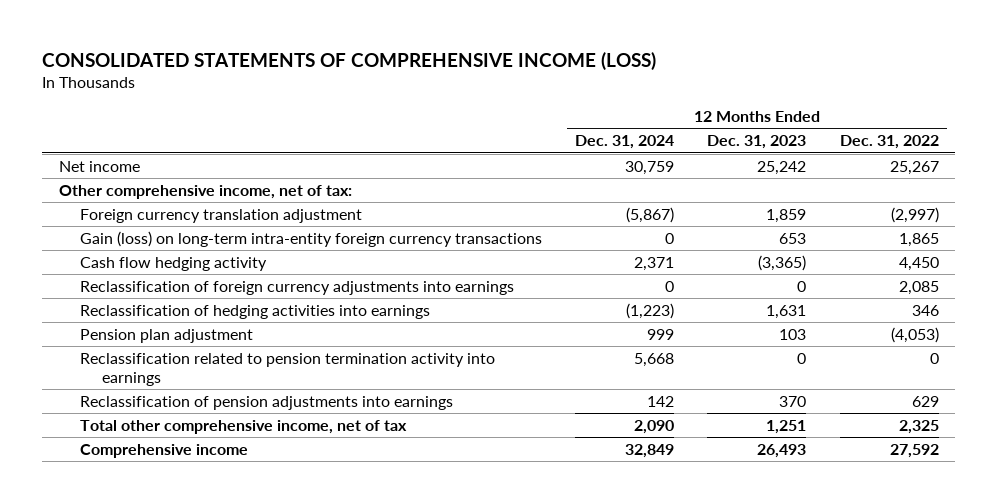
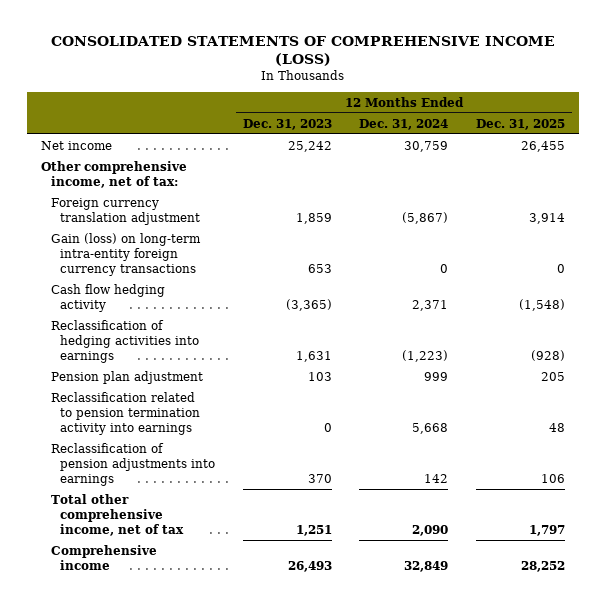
[839,135,939,150] Dec. 31, 2022 -> none
none -> [476,118,566,130] Dec. 31, 2025
[80,280,515,295] Reclassification of foreign currency adjustments into earnings -> none

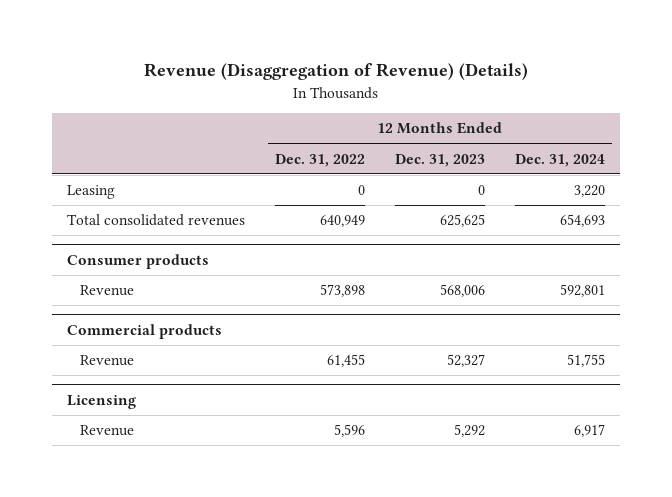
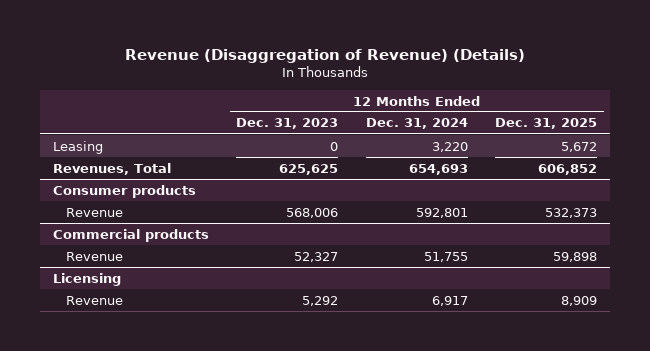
[275,153,366,167] Dec. 31, 2022 -> none
none -> [494,118,597,130] Dec. 31, 2025
[67,214,246,227] Total consolidated revenues -> [53,162,172,175] Revenues, Total

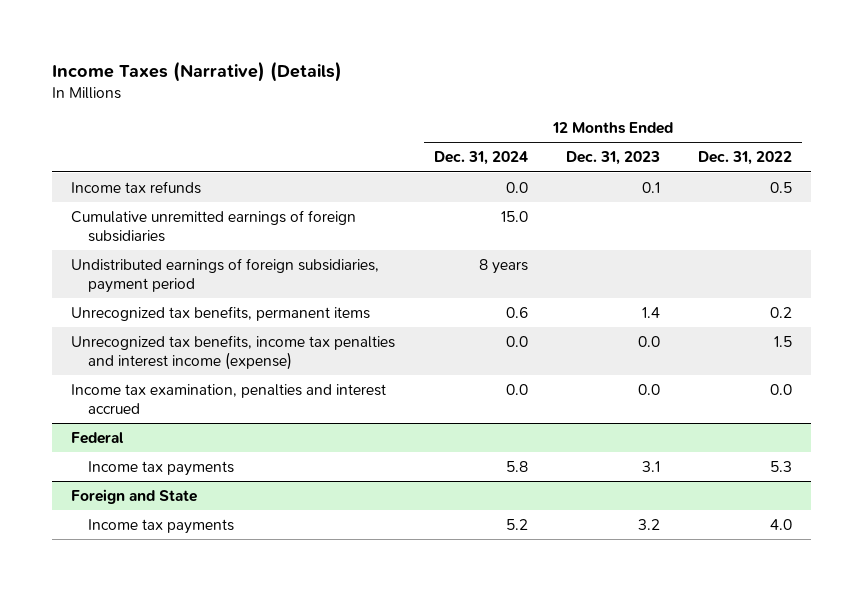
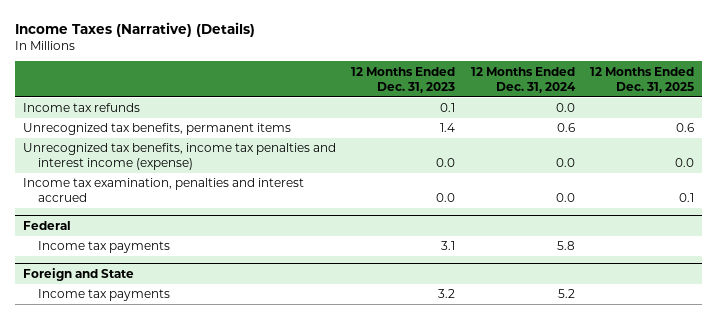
[698,151,793,166] Dec. 31, 2022 -> none
none -> [589,66,694,93] 12 Months Ended Dec. 31, 2025
[71,209,357,242] Cumulative unremitted earnings of foreign subsidiaries -> none
[71,257,380,293] Undistributed earnings of foreign subsidiaries, payment period -> none

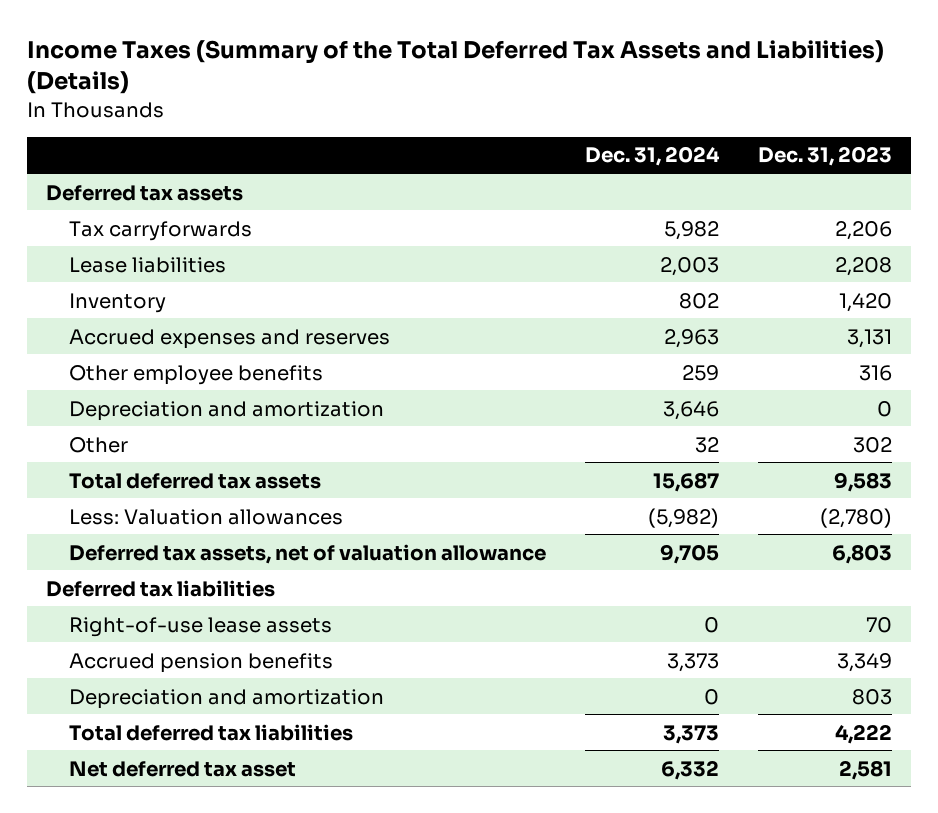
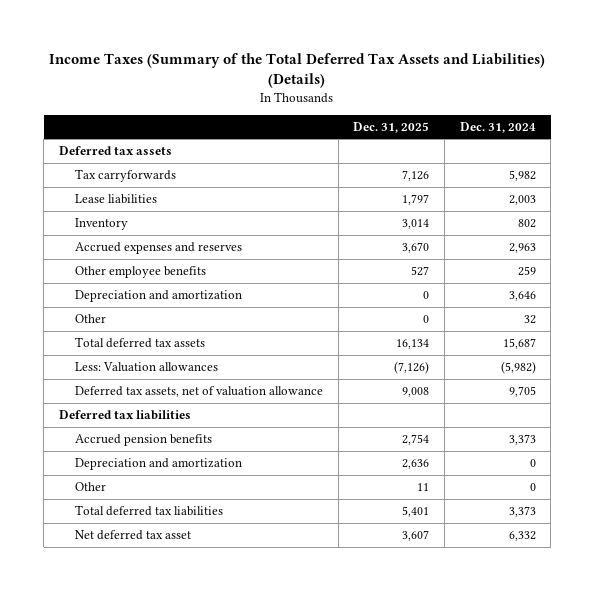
[757,146,892,167] Dec. 31, 2023 -> none
none -> [353,121,430,133] Dec. 31, 2025
[69,616,333,637] Right-of-use lease assets -> none
none -> [75,481,107,491] Other

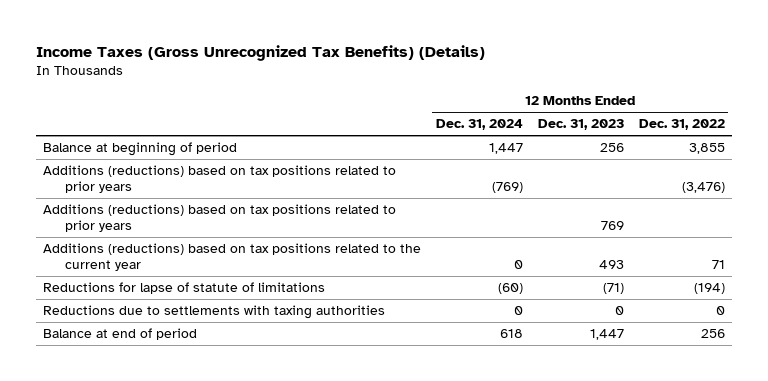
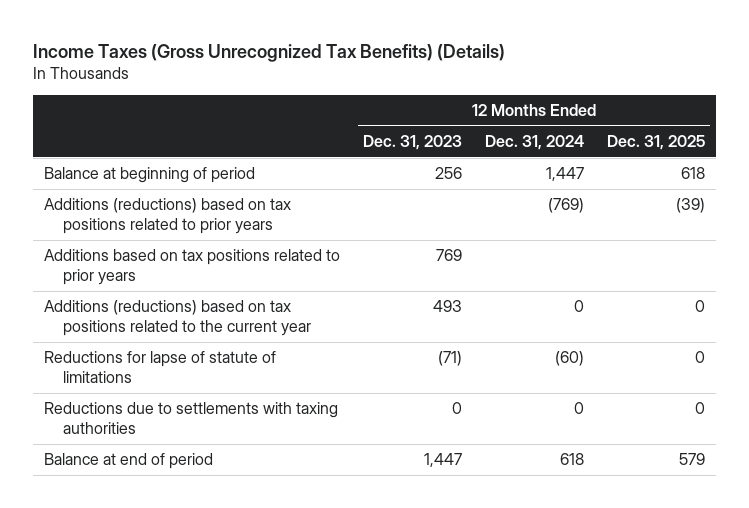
[638,119,725,131] Dec. 31, 2022 -> none
none -> [606,134,705,150] Dec. 31, 2025
[43,204,397,233] Additions (reductions) based on tax positions related to prior years -> [44,249,341,285] Additions based on tax positions related to prior years

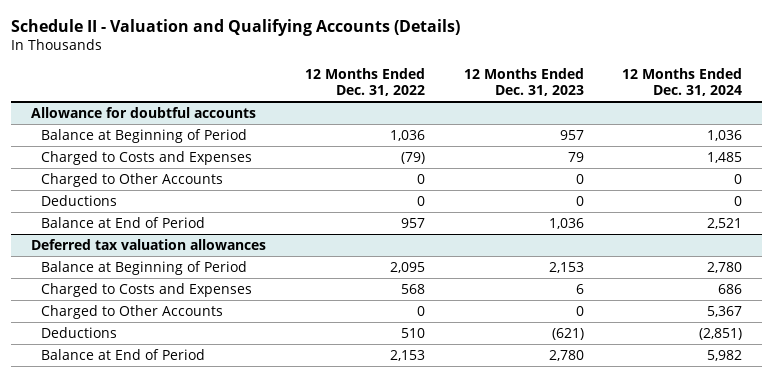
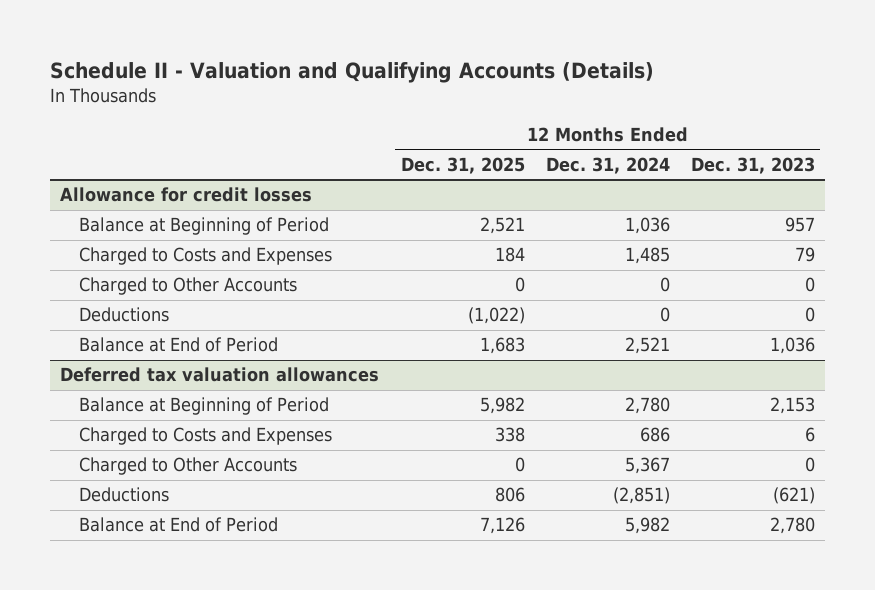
[304,67,425,97] 12 Months Ended Dec. 31, 2022 -> none
none -> [400,156,525,174] Dec. 31, 2025
[30,106,256,118] Allowance for doubtful accounts -> [60,187,313,203] Allowance for credit losses

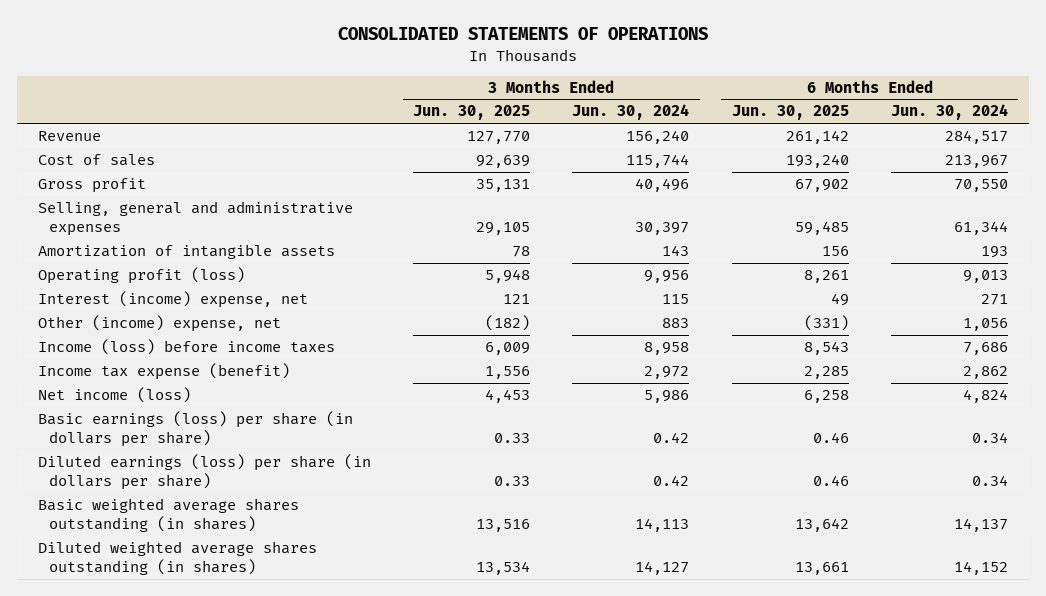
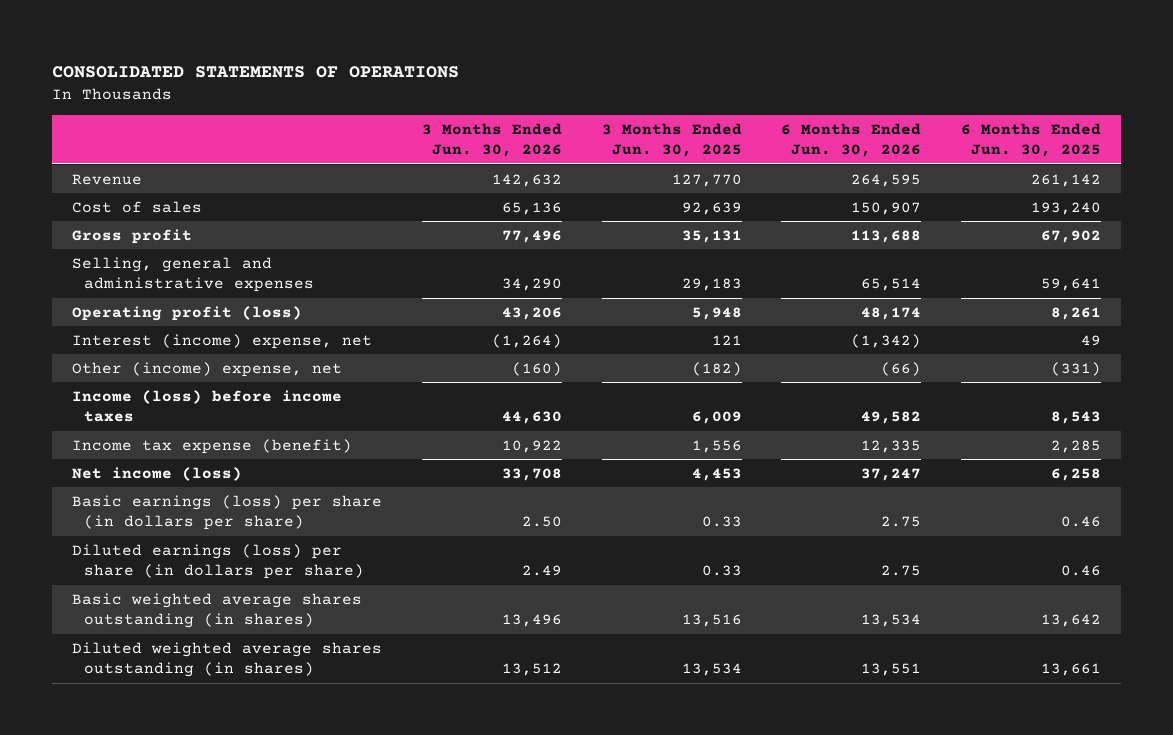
[572,104,690,121] Jun. 30, 2024 -> none
[890,104,1008,121] Jun. 30, 2024 -> none
none -> [422,122,563,158] 3 Months Ended Jun. 30, 2026
none -> [781,122,922,158] 6 Months Ended Jun. 30, 2026
[38,244,336,260] Amortization of intangible assets -> none
[476,221,531,235] 29,105 -> [681,278,742,292] 29,183
[794,220,849,235] 59,485 -> [1041,278,1102,292] 59,641

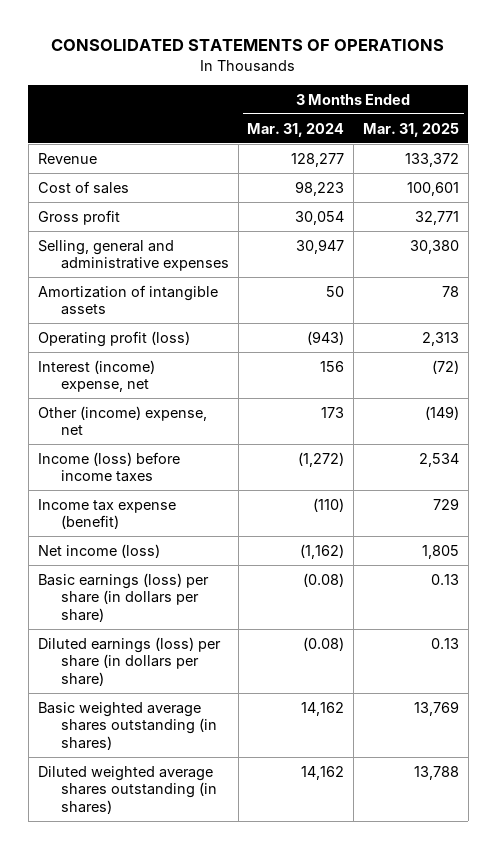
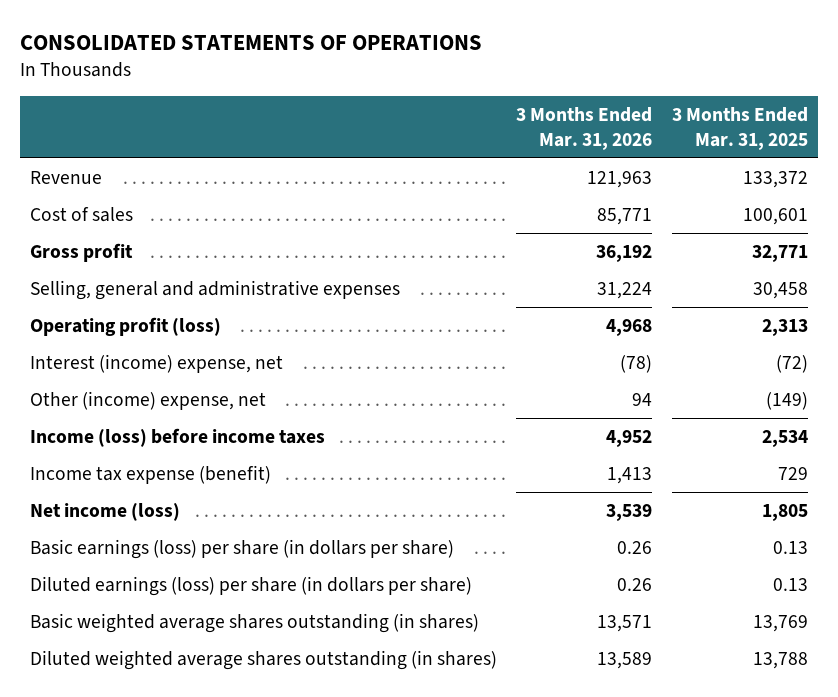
[247,122,345,137] Mar. 31, 2024 -> none
none -> [516,106,653,150] 3 Months Ended Mar. 31, 2026
[37,284,218,316] Amortization of intangible assets -> none
[409,239,459,254] 30,380 -> [753,281,809,299] 30,458

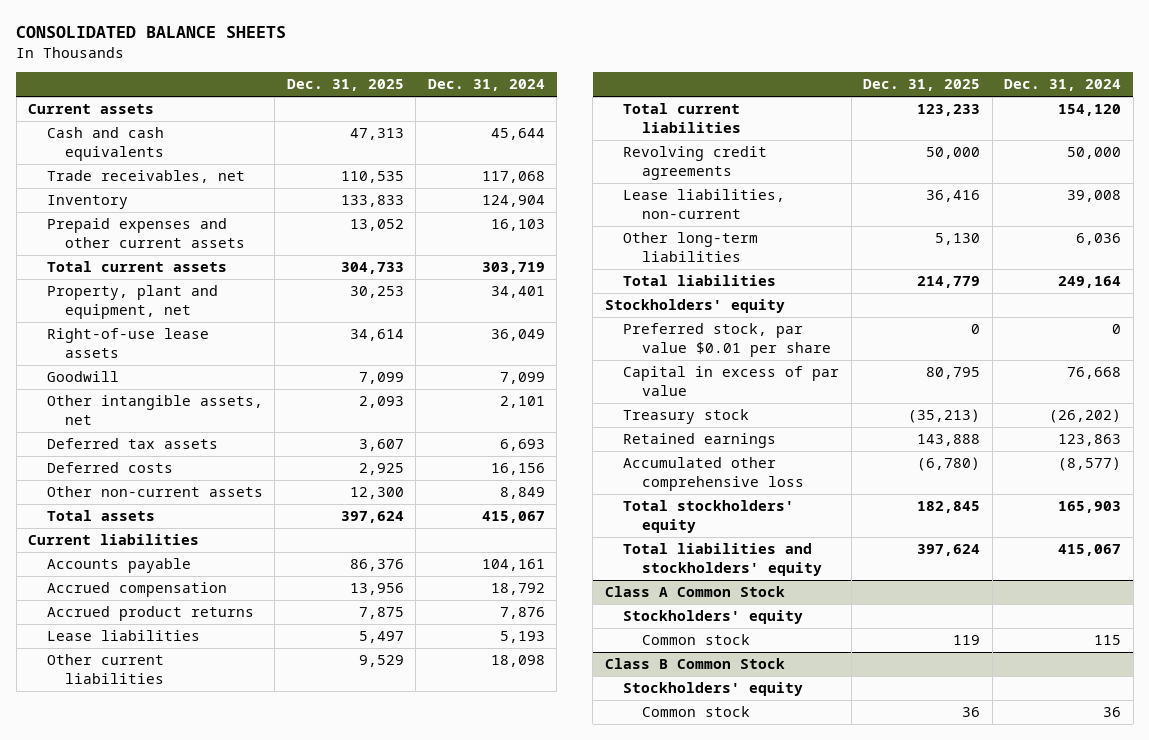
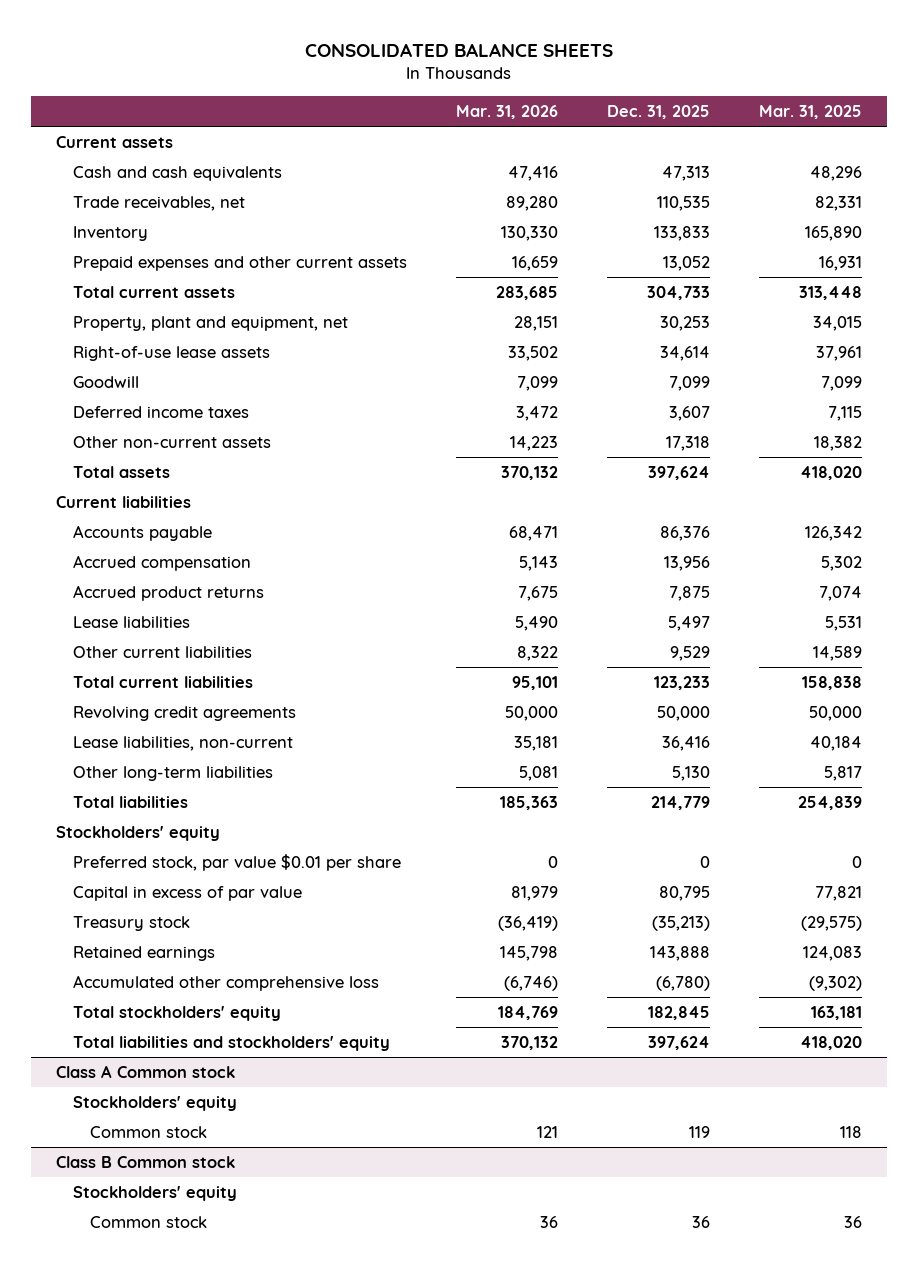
[427,79,545,92] Dec. 31, 2024 -> none
none -> [456,105,559,120] Mar. 31, 2026
none -> [759,105,863,120] Mar. 31, 2025
[46,395,263,425] Other intangible assets, net -> none
[46,462,173,474] Deferred costs -> none
[46,438,218,450] Deferred tax assets -> [73,406,250,419] Deferred income taxes
[349,487,404,500] 12,300 -> [666,436,711,452] 17,318
[604,586,785,598] Class A Common Stock -> [55,1065,235,1079] Class A Common stock
[604,658,785,670] Class B Common Stock -> [55,1156,235,1169] Class B Common stock

